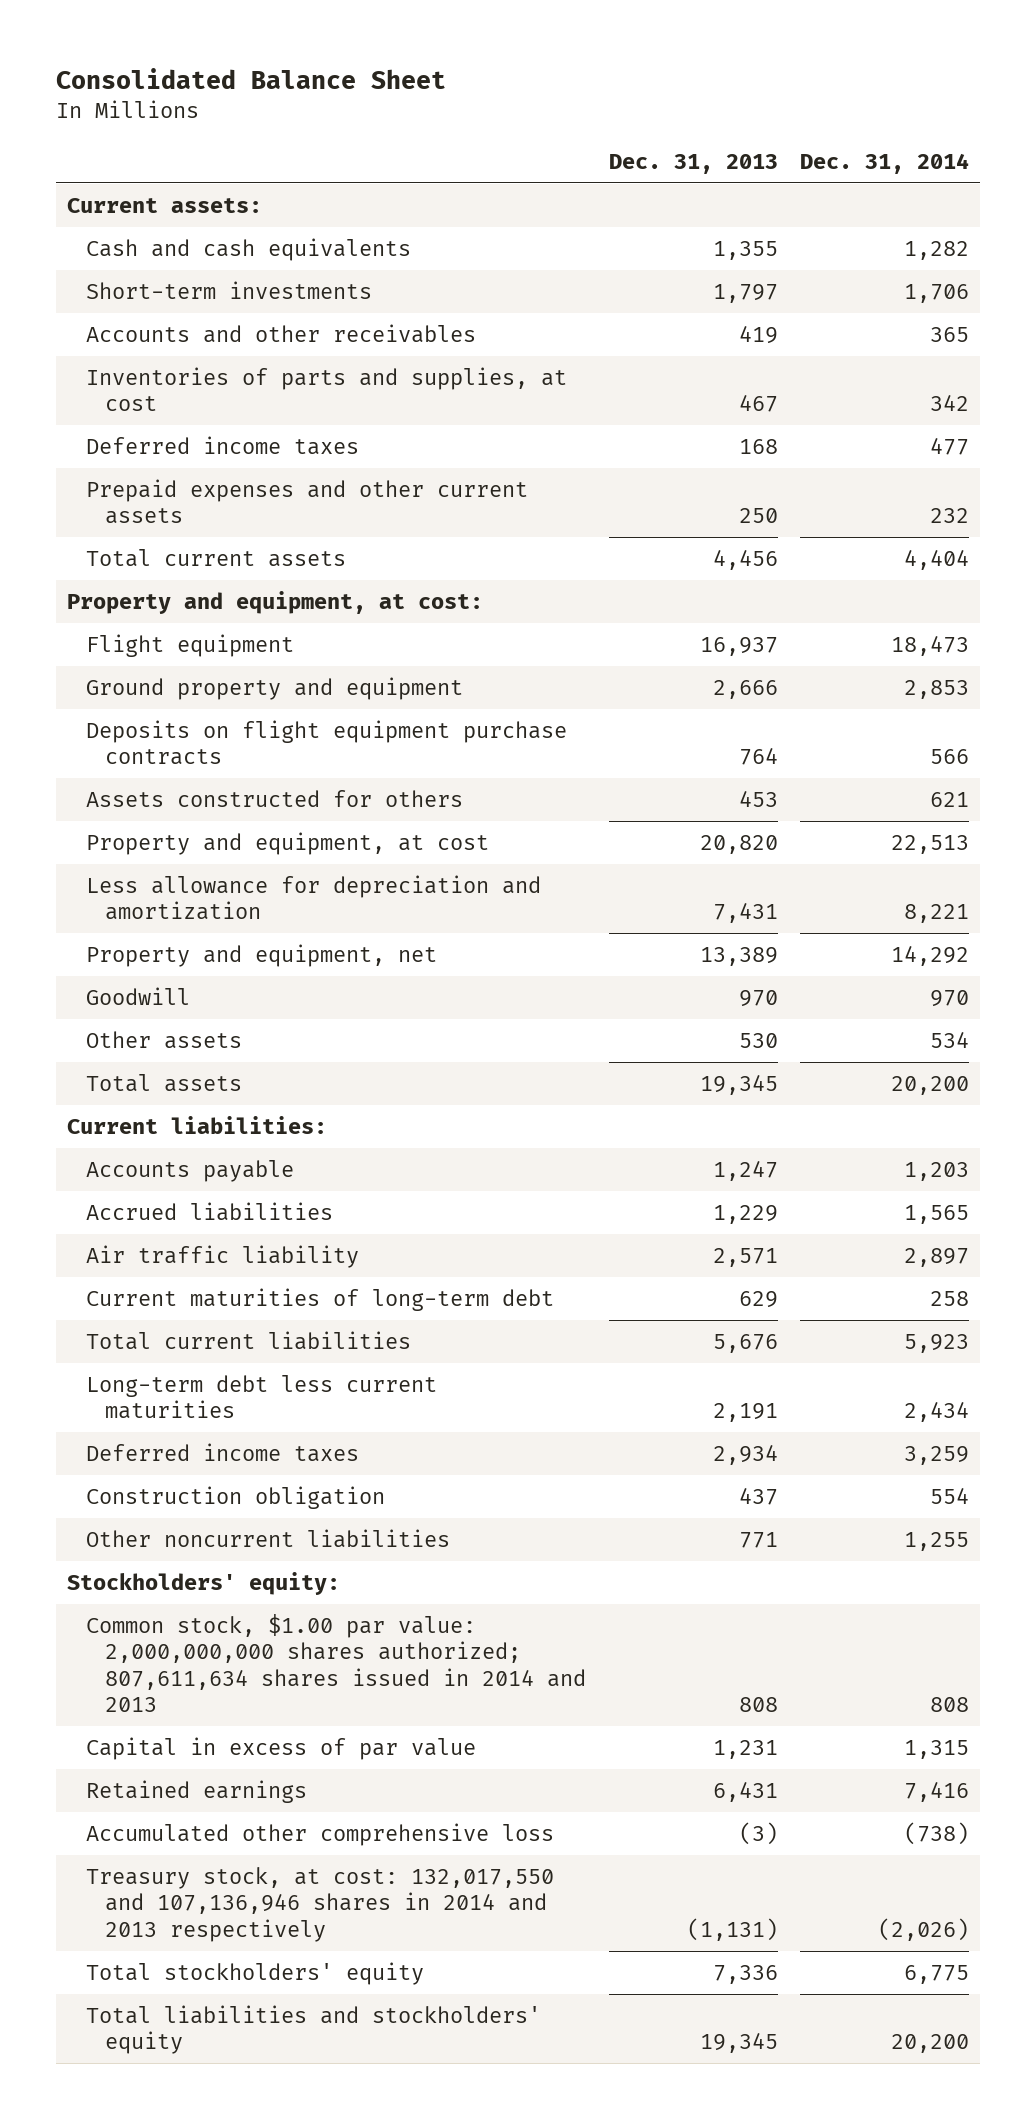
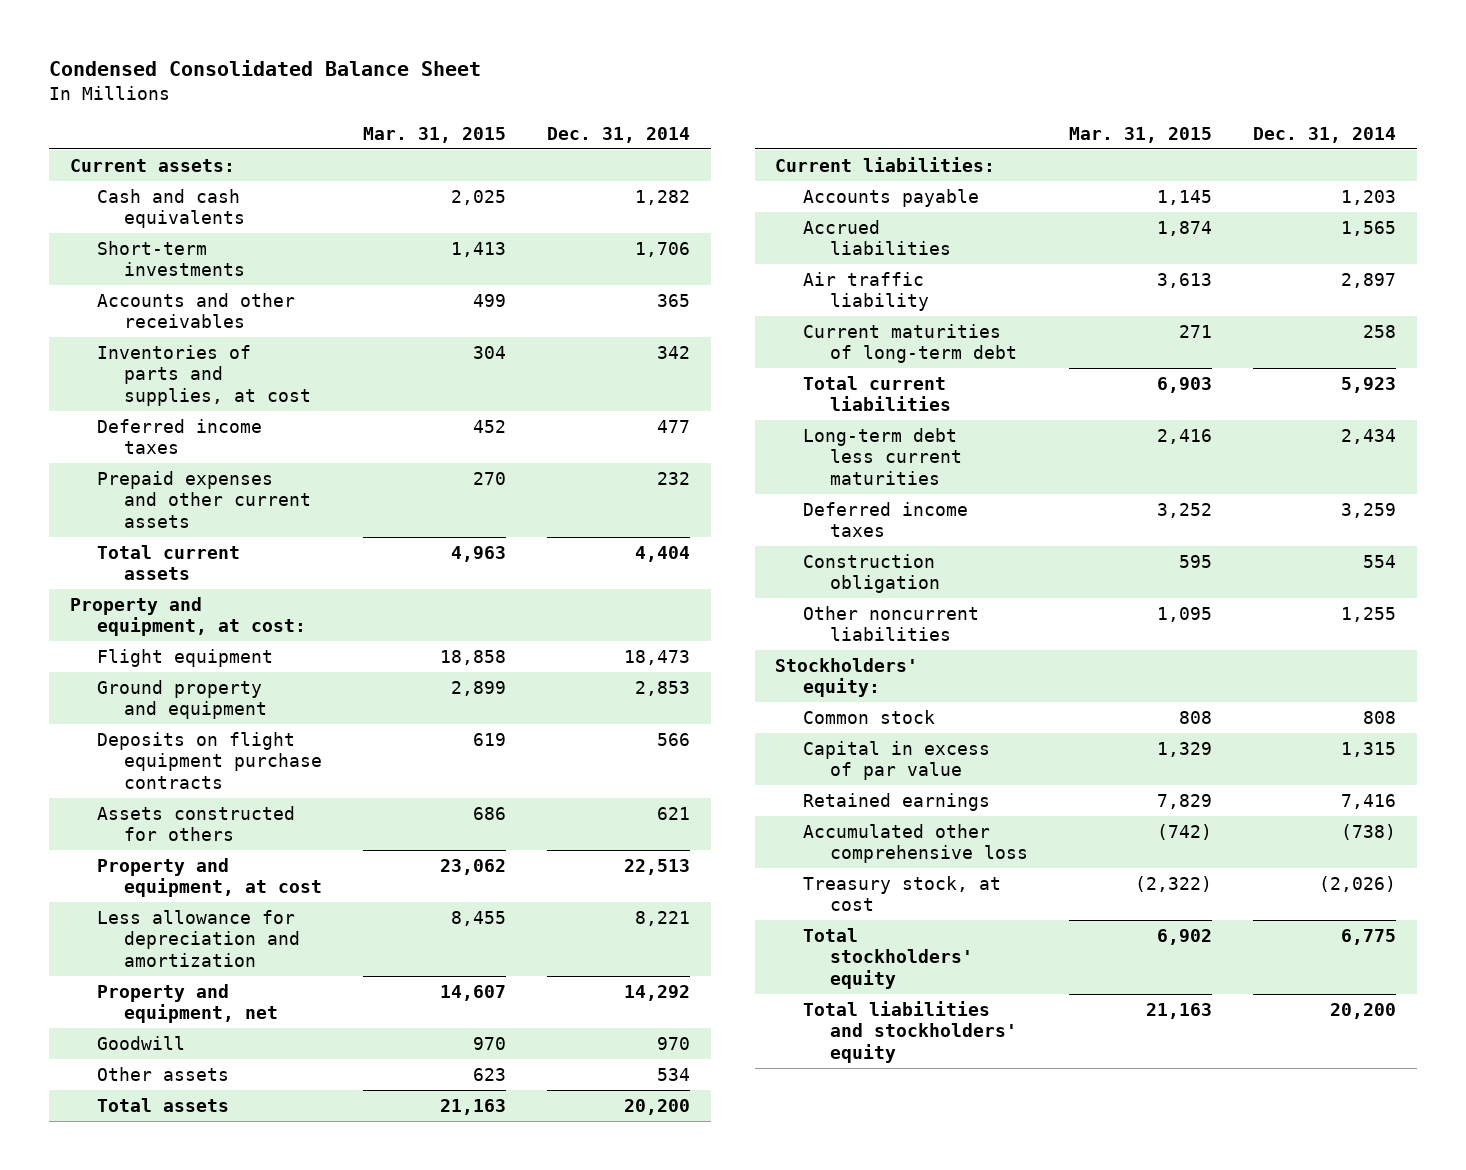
[56,68,447,90] Consolidated Balance Sheet -> [49,60,482,77] Condensed Consolidated Balance Sheet
[608,153,778,174] Dec. 31, 2013 -> none
none -> [363,126,507,143] Mar. 31, 2015
[86,1614,587,1713] Common stock, $1.00 par value: 2,000,000,000 shares authorized; 807,611,634 shares issued in 2014 and 2013 -> [802,709,935,724] Common stock
[86,1867,555,1942] Treasury stock, at cost: 132,017,550 and 107,136,946 shares in 2014 and 2013 respectively -> [802,875,1001,912] Treasury stock, at cost

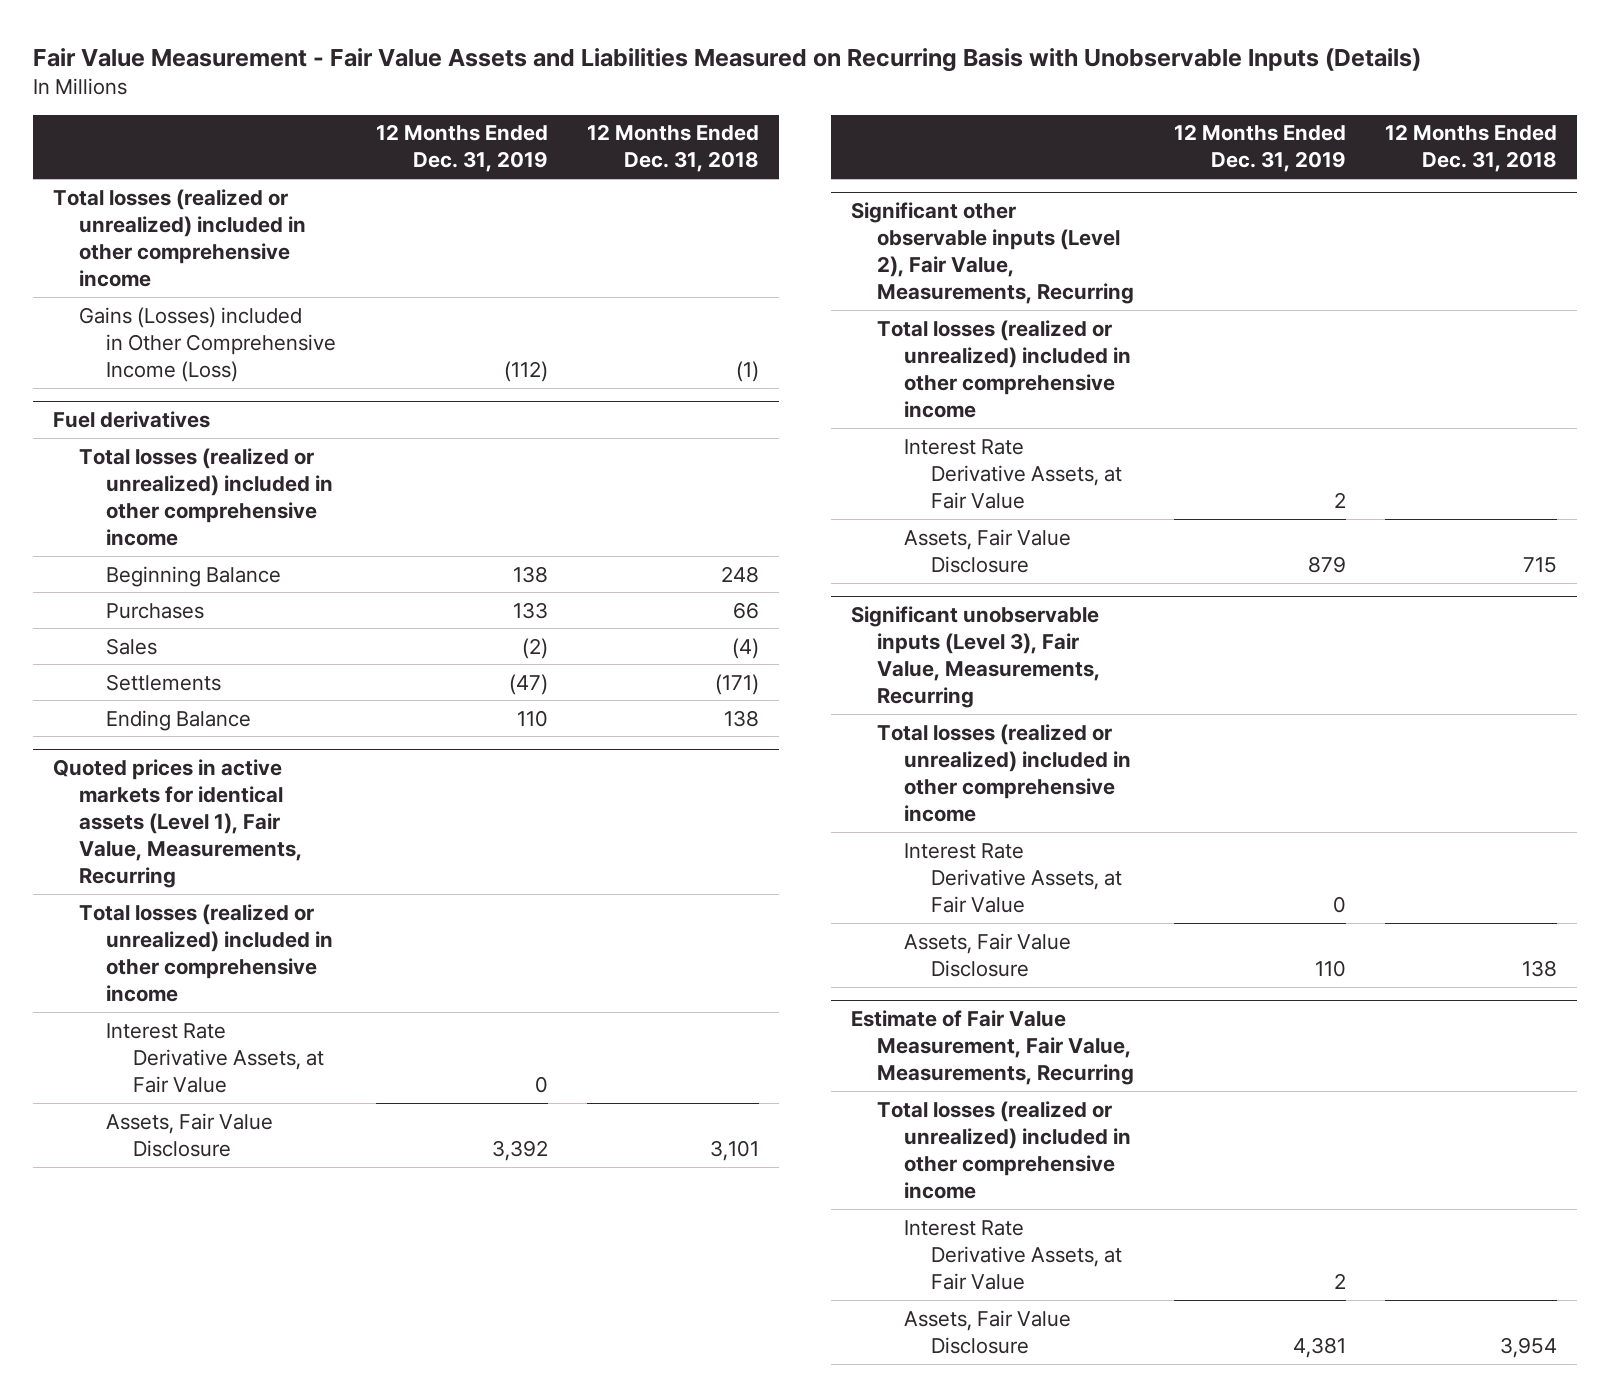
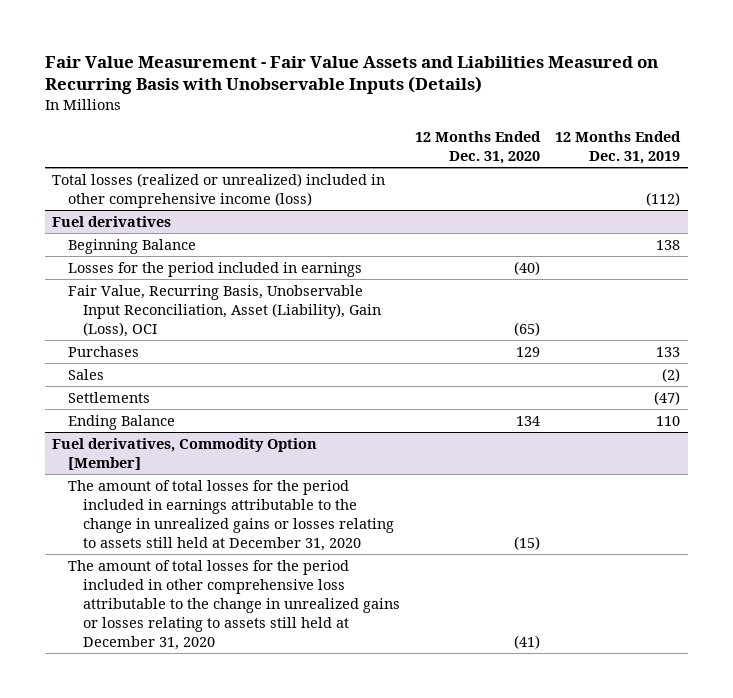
[586,124,759,173] 12 Months Ended Dec. 31, 2018 -> none
none -> [415,130,542,164] 12 Months Ended Dec. 31, 2020
[52,188,307,287] Total losses (realized or unrealized) included in other comprehensive income -> none
[79,306,337,382] Gains (Losses) included in Other Comprehensive Income (Loss) -> [52,172,386,208] Total losses (realized or unrealized) included in other comprehensive income (loss)
[79,447,334,546] Total losses (realized or unrealized) included in other comprehensive income -> none
none -> [67,261,362,277] Losses for the period included in earnings
none -> [67,284,382,337] Fair Value, Recurring Basis, Unobservable Input Reconciliation, Asset (Liability), Gain (Loss), OCI
[52,759,303,889] Quoted prices in active markets for identical assets (Level 1), Fair Value, Measurements, Recurring -> none
[79,903,334,1002] Total losses (realized or unrealized) included in other comprehensive income -> none
[106,1022,324,1093] Interest Rate Derivative Assets, at Fair Value -> none
[106,1112,274,1157] Assets, Fair Value Disclosure -> none
[850,202,1135,305] Significant other observable inputs (Level 2), Fair Value, Measurements, Recurring -> none
[877,319,1131,418] Total losses (realized or unrealized) included in other comprehensive income -> none
[903,438,1122,509] Interest Rate Derivative Assets, at Fair Value -> none
[903,528,1071,573] Assets, Fair Value Disclosure -> none
[850,606,1101,709] Significant unobservable inputs (Level 3), Fair Value, Measurements, Recurring -> none
[877,723,1131,822] Total losses (realized or unrealized) included in other comprehensive income -> none
[903,842,1122,913] Interest Rate Derivative Assets, at Fair Value -> none
[903,932,1071,977] Assets, Fair Value Disclosure -> none
[850,1010,1135,1086] Estimate of Fair Value Measurement, Fair Value, Measurements, Recurring -> none
[877,1100,1131,1199] Total losses (realized or unrealized) included in other comprehensive income -> none
[903,1219,1122,1290] Interest Rate Derivative Assets, at Fair Value -> none
[903,1309,1071,1354] Assets, Fair Value Disclosure -> none
none -> [52,437,318,470] Fuel derivatives, Commodity Option [Member]
none -> [67,479,395,551] The amount of total losses for the period included in earnings attributable to the change in unrealized gains or losses relating to assets still held at December 31, 2020
none -> [67,559,401,650] The amount of total losses for the period included in other comprehensive loss attributable to the change in unrealized gains or losses relating to assets still held at December 31, 2020

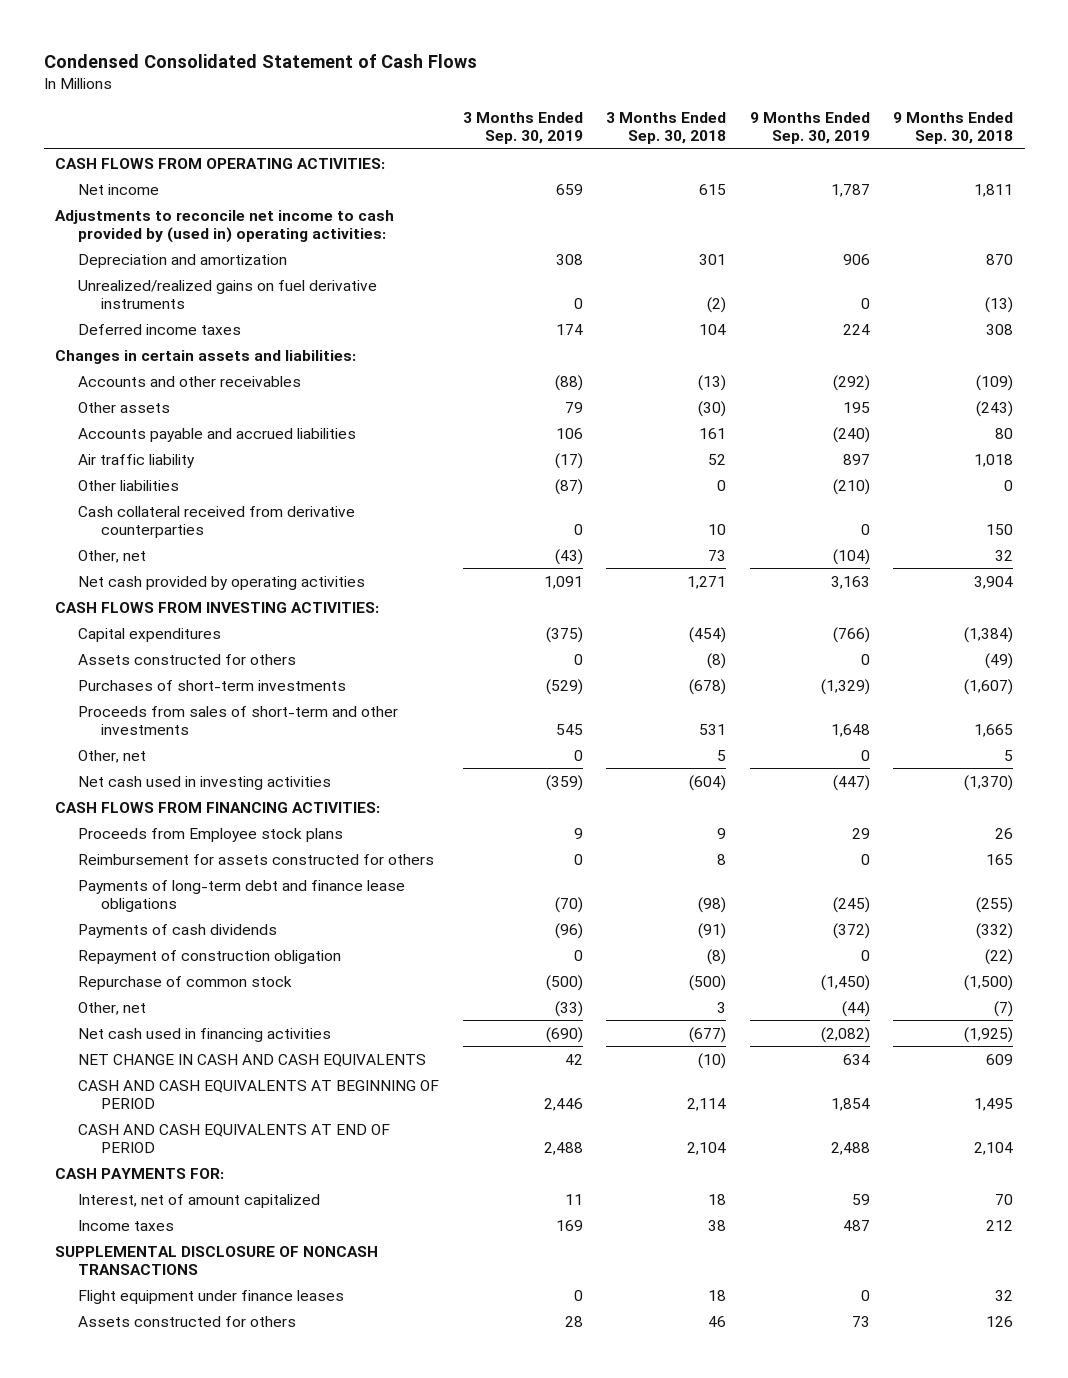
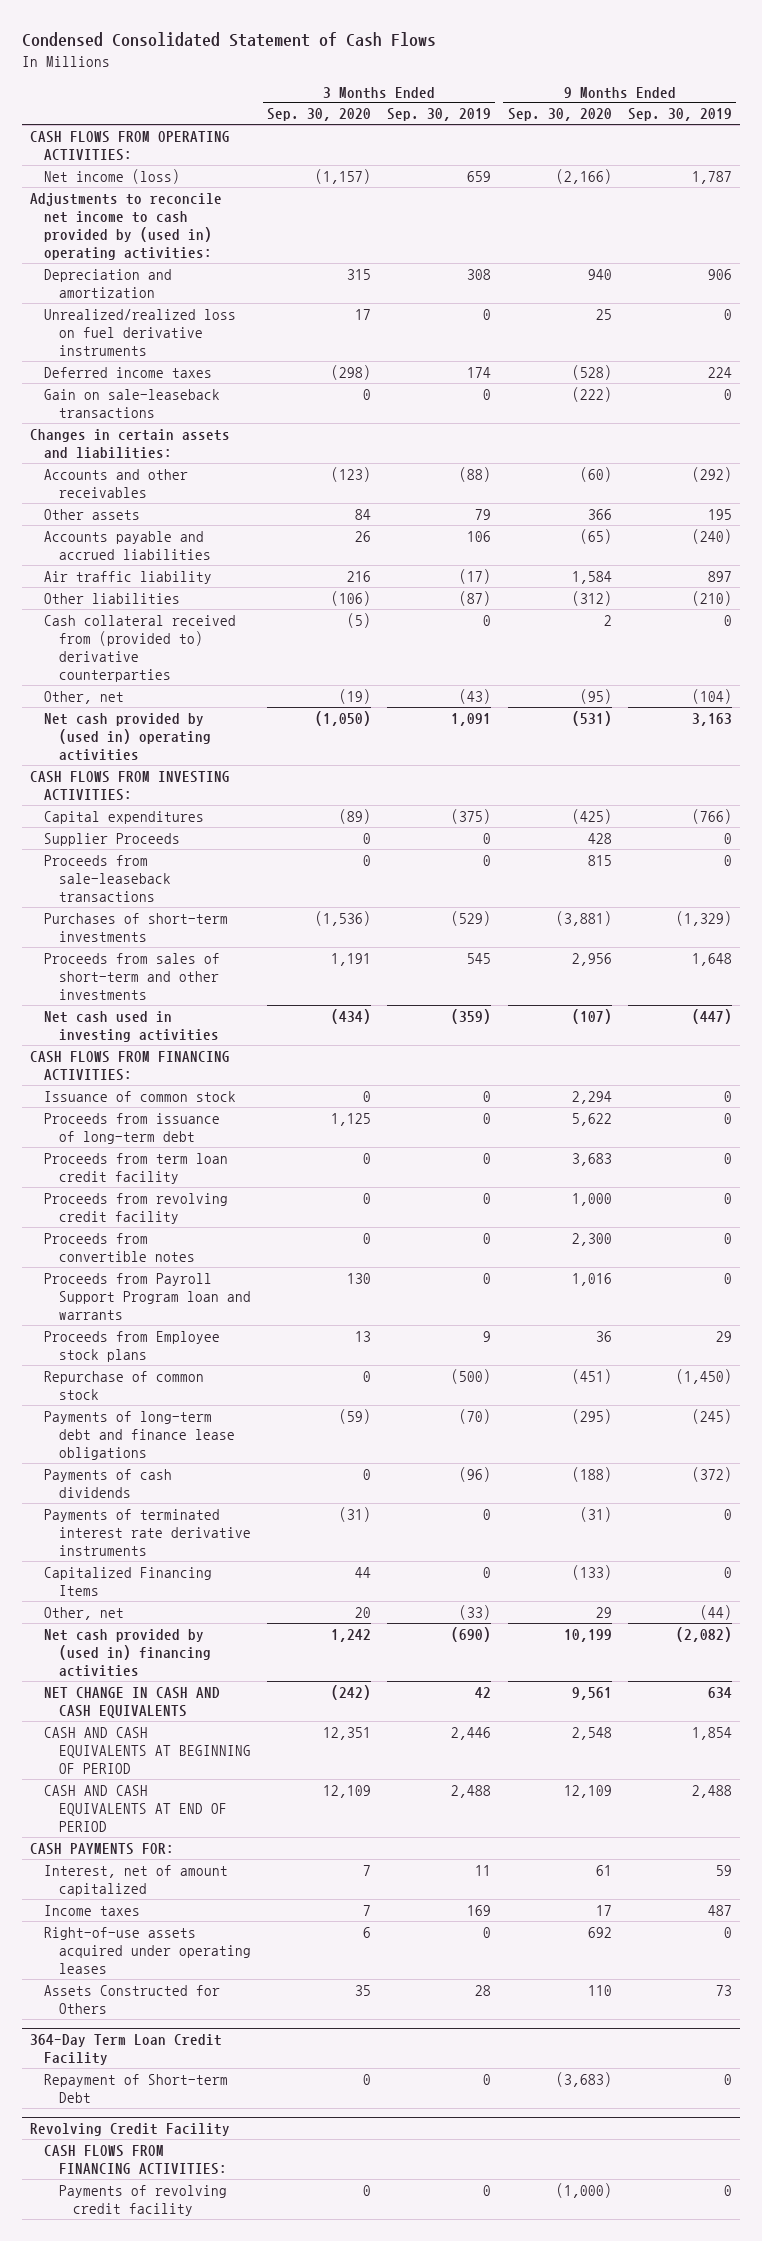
[606,112,727,144] 3 Months Ended Sep. 30, 2018 -> none
[893,112,1014,144] 9 Months Ended Sep. 30, 2018 -> none
none -> [266,108,371,122] Sep. 30, 2020
none -> [507,108,612,122] Sep. 30, 2020
[78,183,160,195] Net income -> [44,168,181,184] Net income (loss)
[78,279,378,309] Unrealized/realized gains on fuel derivative instruments -> [44,308,237,357] Unrealized/realized loss on fuel derivative instruments
none -> [44,388,221,418] Gain on sale-leaseback transactions
[78,505,356,538] Cash collateral received from derivative counterparties -> [44,614,237,683] Cash collateral received from (provided to) derivative counterparties
[78,575,366,590] Net cash provided by operating activities -> [44,712,211,762] Net cash provided by (used in) operating activities
[78,653,297,665] Assets constructed for others -> none
none -> [44,832,181,846] Supplier Proceeds
none -> [44,854,171,903] Proceeds from sale-leaseback transactions
[78,749,147,763] Other, net -> none
none -> [44,1090,237,1102] Issuance of common stock
none -> [44,1112,221,1144] Proceeds from issuance of long-term debt
none -> [44,1152,229,1184] Proceeds from term loan credit facility
none -> [44,1192,229,1224] Proceeds from revolving credit facility
none -> [44,1232,195,1262] Proceeds from convertible notes
none -> [44,1272,251,1321] Proceeds from Payroll Support Program loan and warrants
[78,853,435,865] Reimbursement for assets constructed for others -> none
[78,975,293,990] Repurchase of common stock -> [44,1370,205,1400] Repurchase of common stock
[78,949,342,964] Repayment of construction obligation -> none
none -> [44,1508,251,1557] Payments of terminated interest rate derivative instruments
none -> [44,1566,213,1596] Capitalized Financing Items
[78,1027,332,1042] Net cash used in financing activities -> [44,1628,211,1678] Net cash provided by (used in) financing activities
[55,1245,379,1275] SUPPLEMENTAL DISCLOSURE OF NONCASH TRANSACTIONS -> none
[78,1289,345,1304] Flight equipment under finance leases -> none
none -> [44,1926,251,1975] Right-of-use assets acquired under operating leases
[78,1315,297,1327] Assets constructed for others -> [44,1984,221,2014] Assets Constructed for Others
none -> [29,2033,222,2066] 364-Day Term Loan Credit Facility
none -> [44,2073,229,2103] Repayment of Short-term Debt
none -> [29,2122,230,2136] Revolving Credit Facility
none -> [44,2144,227,2175] CASH FLOWS FROM FINANCING ACTIVITIES:
none -> [58,2184,227,2216] Payments of revolving credit facility

